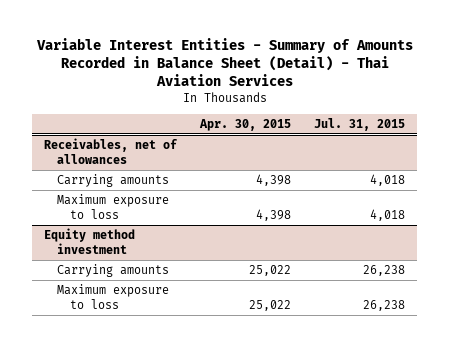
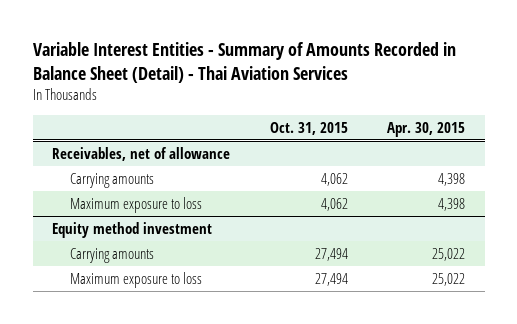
[314,117,406,131] Jul. 31, 2015 -> none
none -> [269,122,348,136] Oct. 31, 2015
[43,138,177,165] Receivables, net of allowances -> [52,146,231,161] Receivables, net of allowance

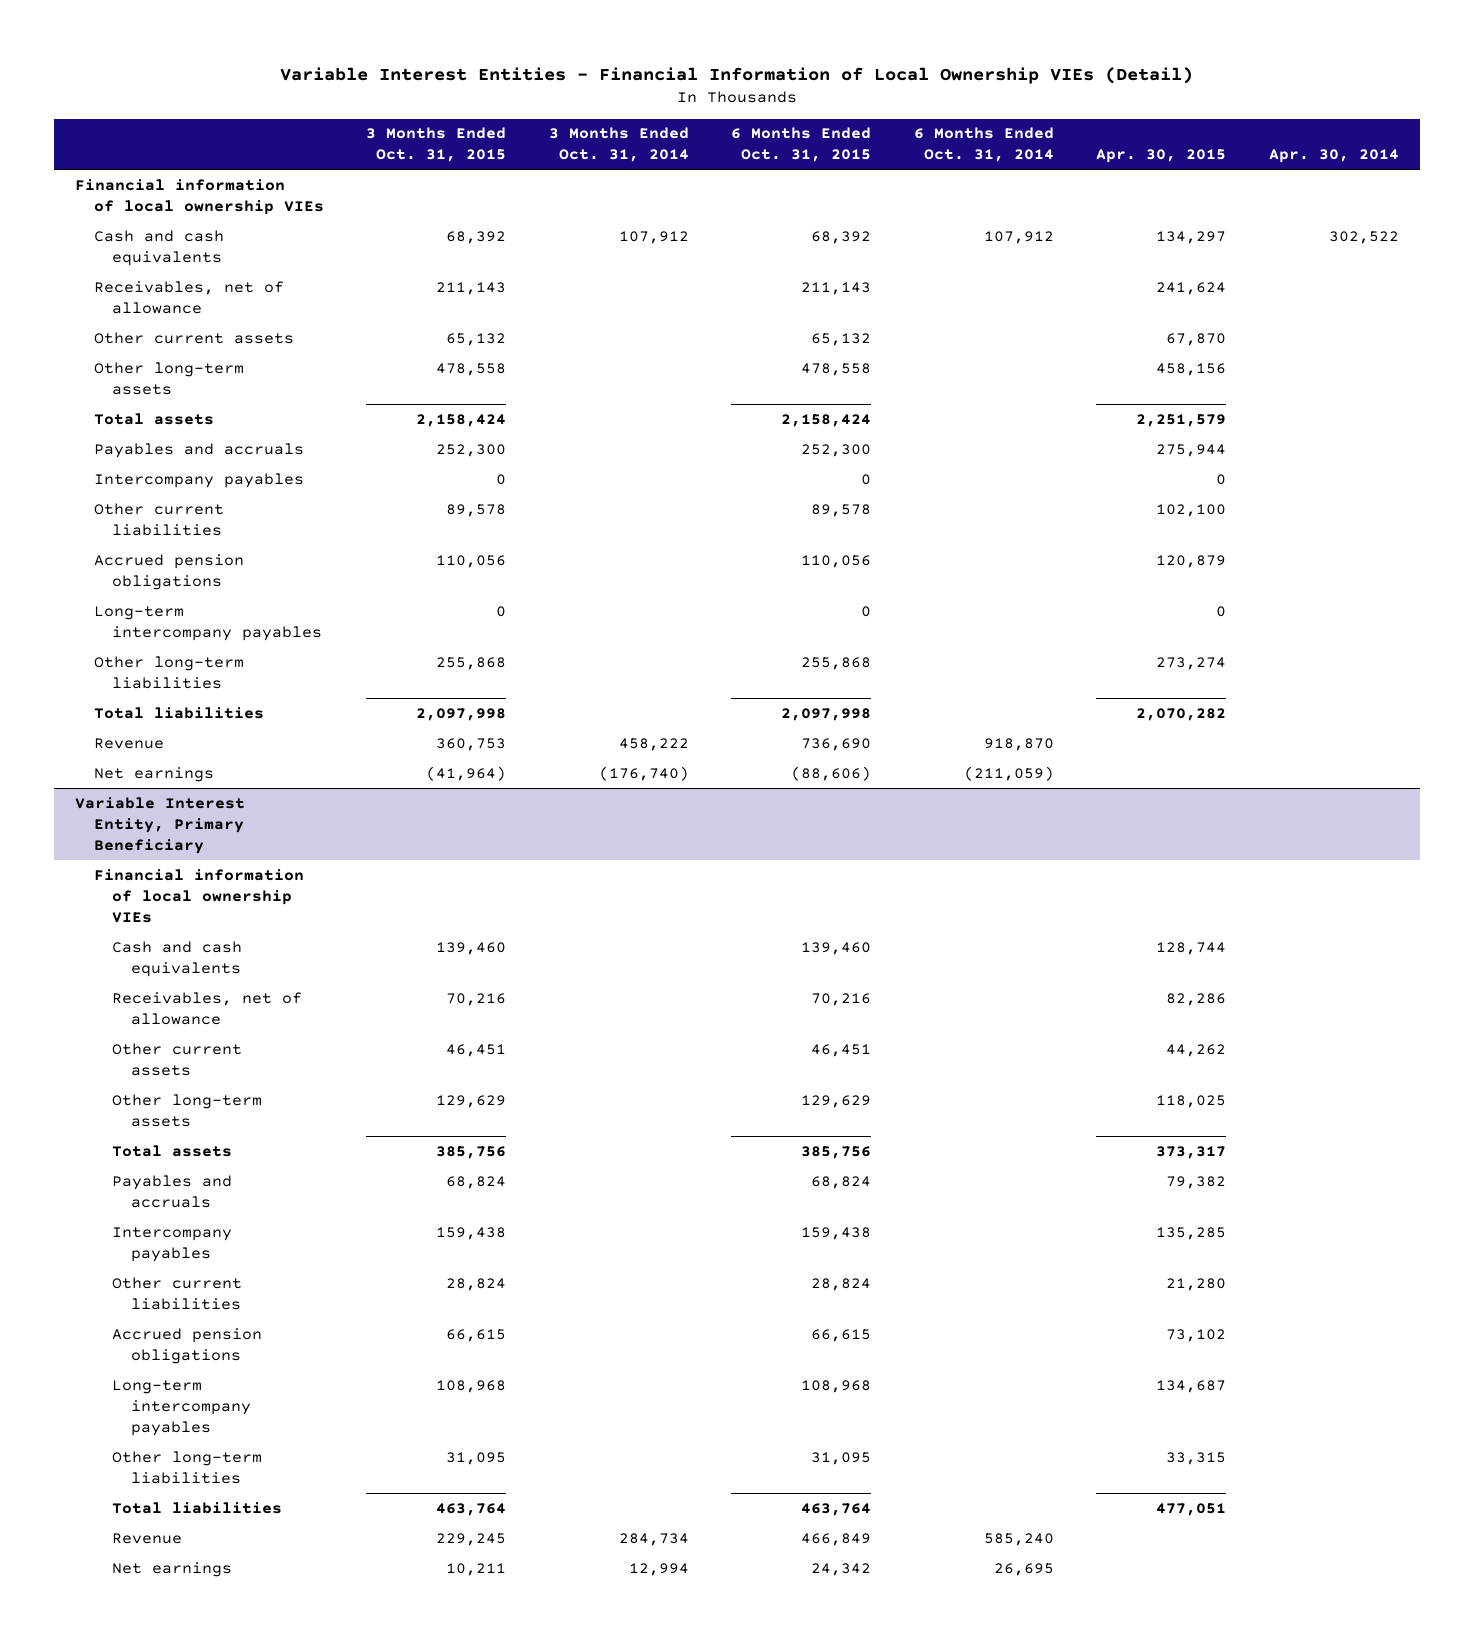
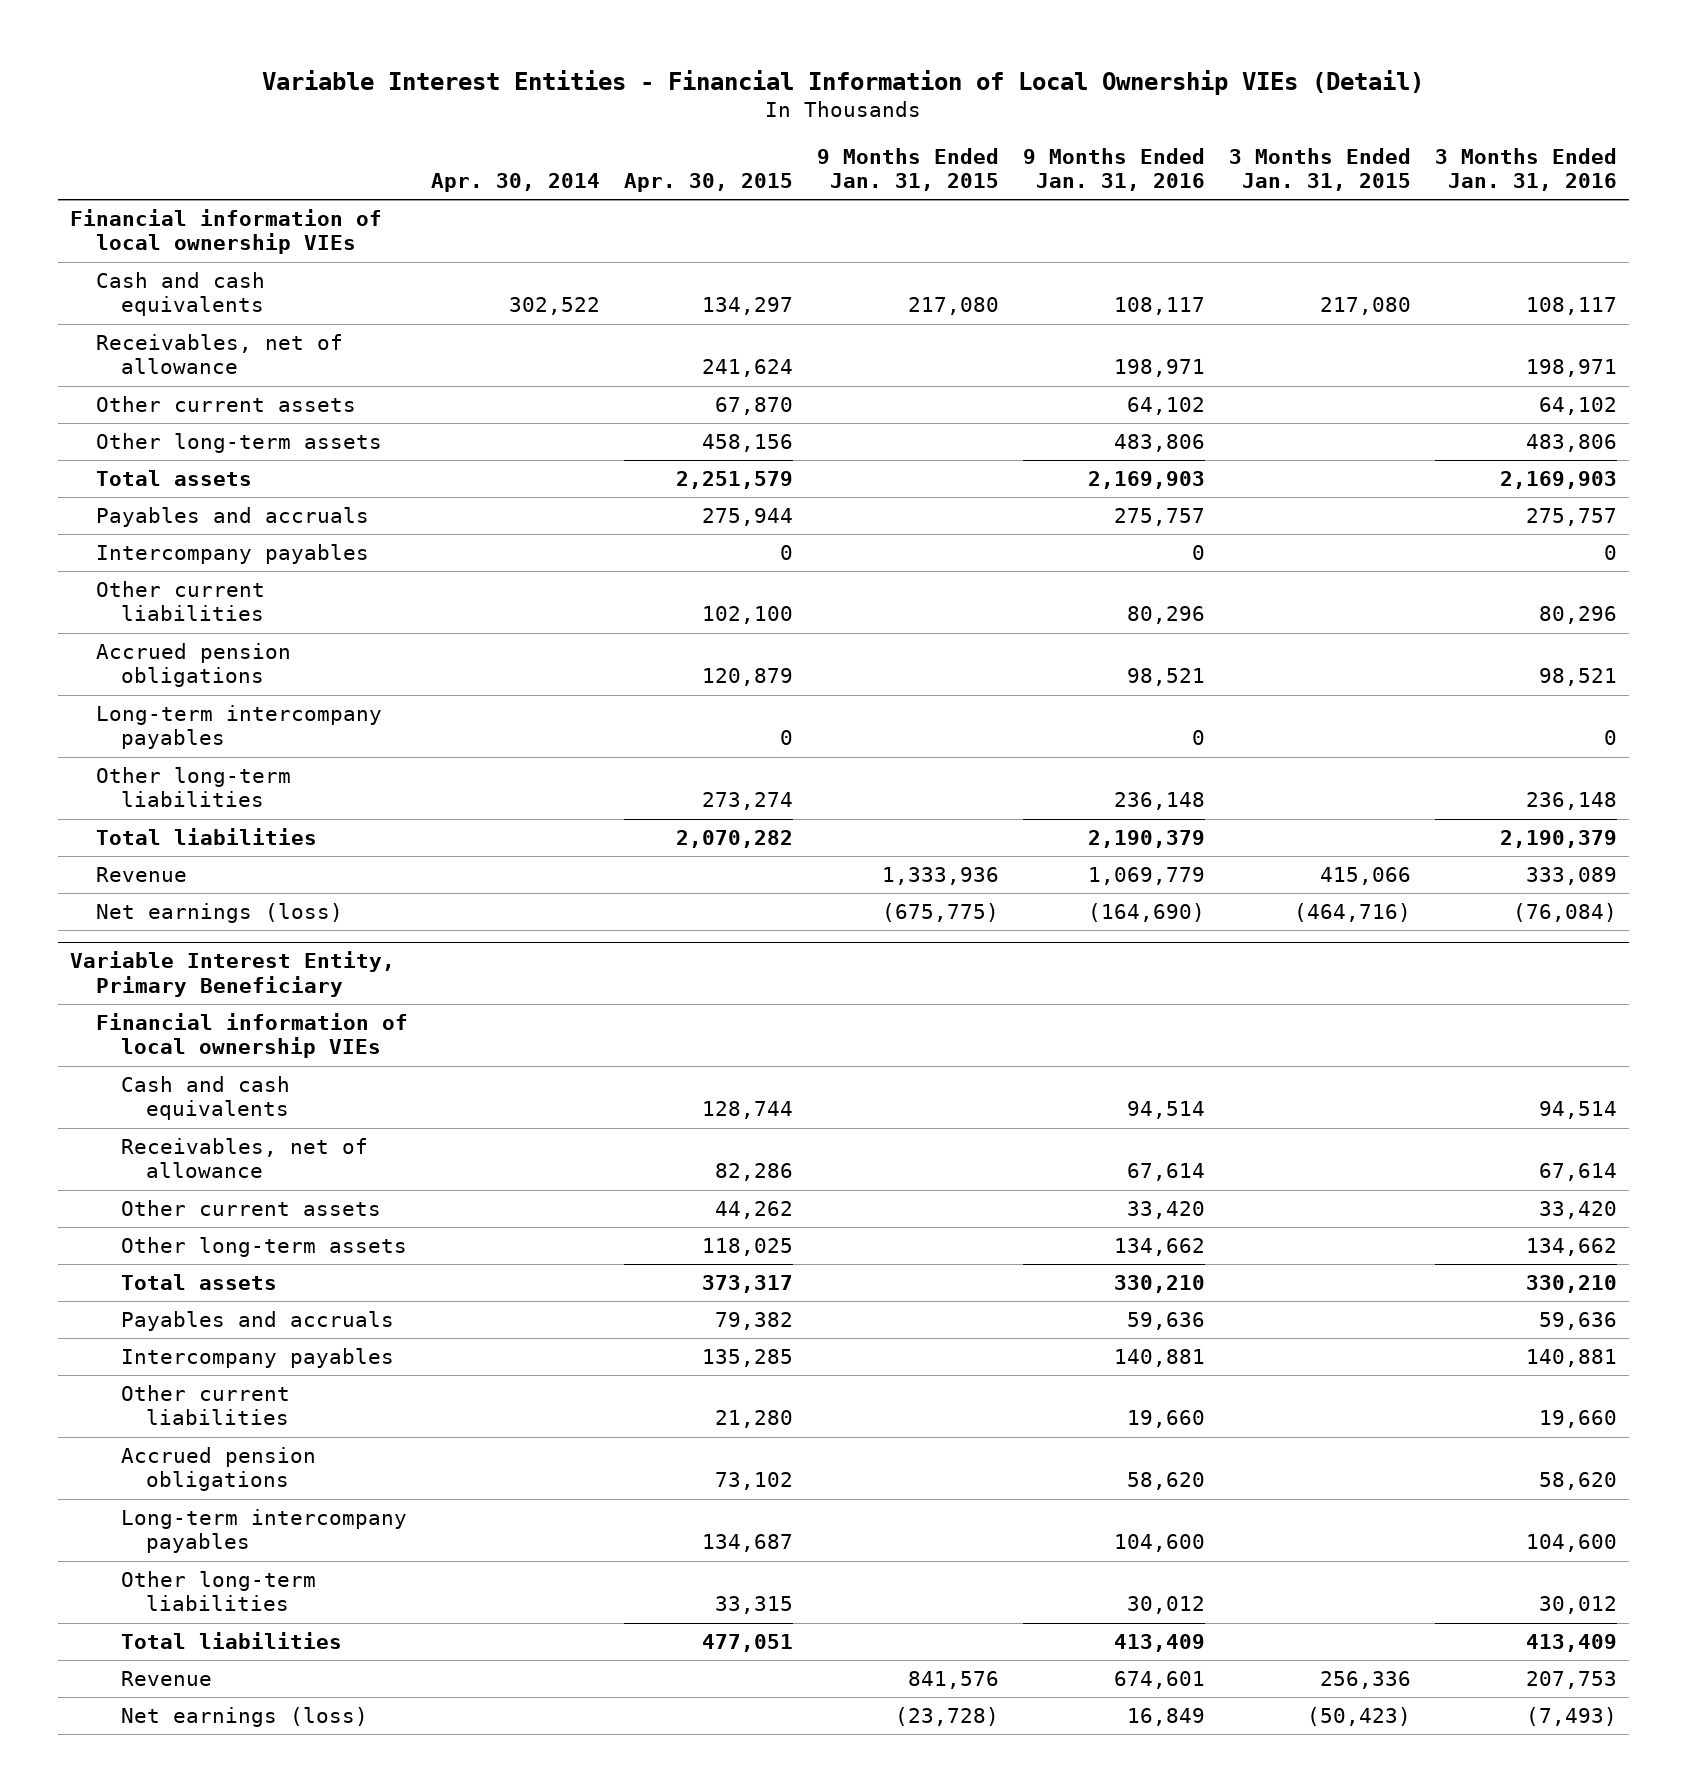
[366,127,507,163] 3 Months Ended Oct. 31, 2015 -> none
[548,127,689,163] 3 Months Ended Oct. 31, 2014 -> none
[731,127,872,163] 6 Months Ended Oct. 31, 2015 -> none
[913,127,1054,163] 6 Months Ended Oct. 31, 2014 -> none
none -> [817,147,1000,192] 9 Months Ended Jan. 31, 2015
none -> [1023,147,1206,192] 9 Months Ended Jan. 31, 2016
none -> [1228,147,1411,192] 3 Months Ended Jan. 31, 2015
none -> [1434,147,1617,192] 3 Months Ended Jan. 31, 2016
[93,766,214,782] Net earnings -> [95,903,343,924] Net earnings (loss)
[112,1561,233,1577] Net earnings -> [120,1707,368,1728] Net earnings (loss)

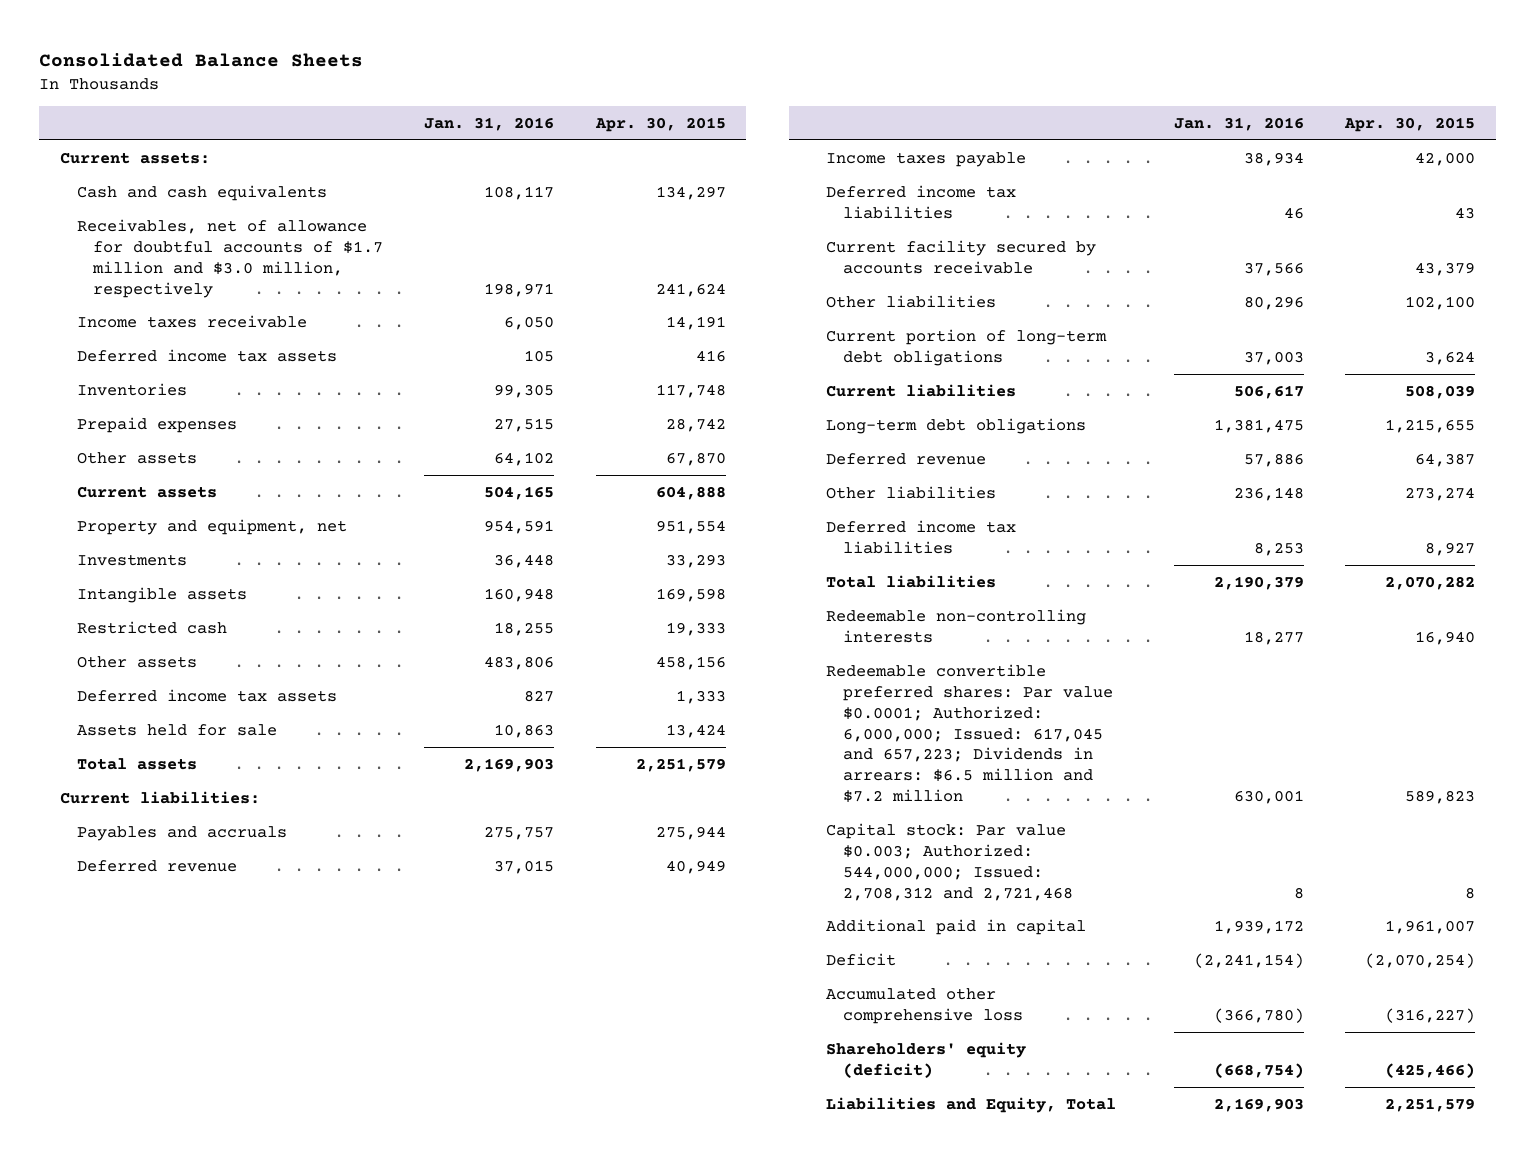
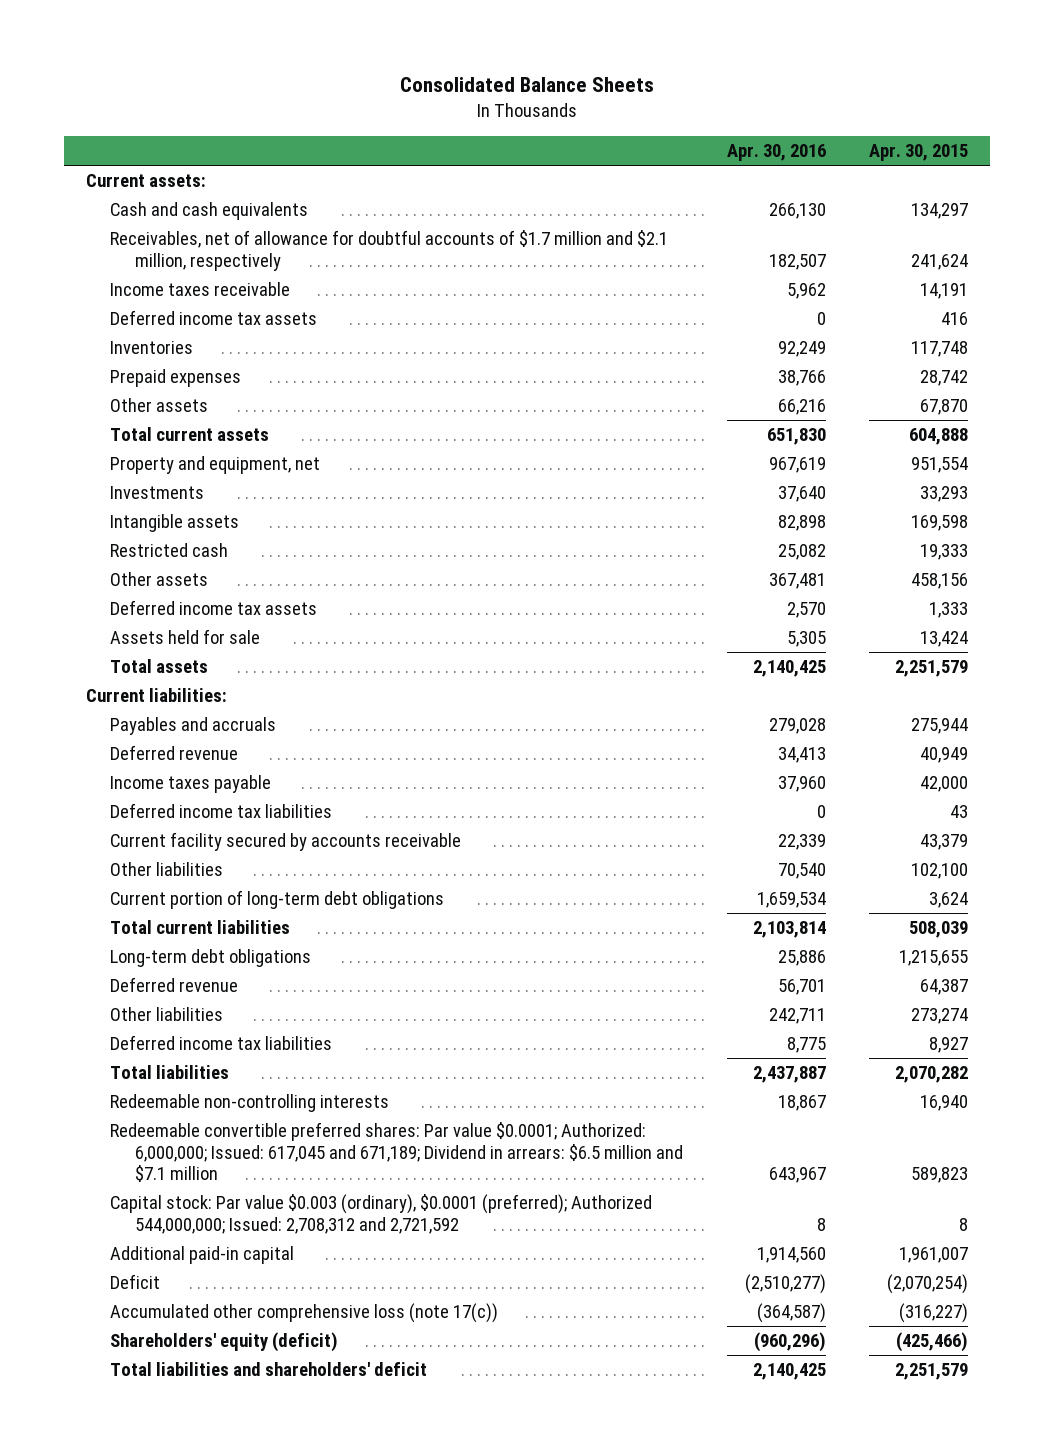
[424,117,555,132] Jan. 31, 2016 -> none
none -> [726,144,826,162] Apr. 30, 2016
[76,218,384,298] Receivables, net of allowance for doubtful accounts of $1.7 million and $3.0 million, respectively -> [110,230,669,271] Receivables, net of allowance for doubtful accounts of $1.7 million and $2.1 million, respectively
[76,485,217,498] Current assets -> [110,427,270,442] Total current assets
[826,383,1017,397] Current liabilities -> [110,920,291,935] Total current liabilities
[826,663,1113,804] Redeemable convertible preferred shares: Par value $0.0001; Authorized: 6,000,000; Issued: 617,045 and 657,223; Dividends in arrears: $6.5 million and $7.2 million -> [110,1122,683,1183] Redeemable convertible preferred shares: Par value $0.0001; Authorized: 6,000,000; Issued: 617,045 and 671,189; Dividend in arrears: $6.5 million and $7.1 million
[826,822,1073,901] Capital stock: Par value $0.003; Authorized: 544,000,000; Issued: 2,708,312 and 2,721,468 -> [110,1194,653,1234] Capital stock: Par value $0.003 (ordinary), $0.0001 (preferred); Authorized 544,000,000; Issued: 2,708,312 and 2,721,592
[826,918,1087,935] Additional paid in capital -> [110,1246,295,1265] Additional paid-in capital
[826,987,1023,1024] Accumulated other comprehensive loss -> [110,1303,499,1324] Accumulated other comprehensive loss (note 17(c))
[826,1096,1117,1113] Liabilities and Equity, Total -> [110,1362,428,1377] Total liabilities and shareholders' deficit

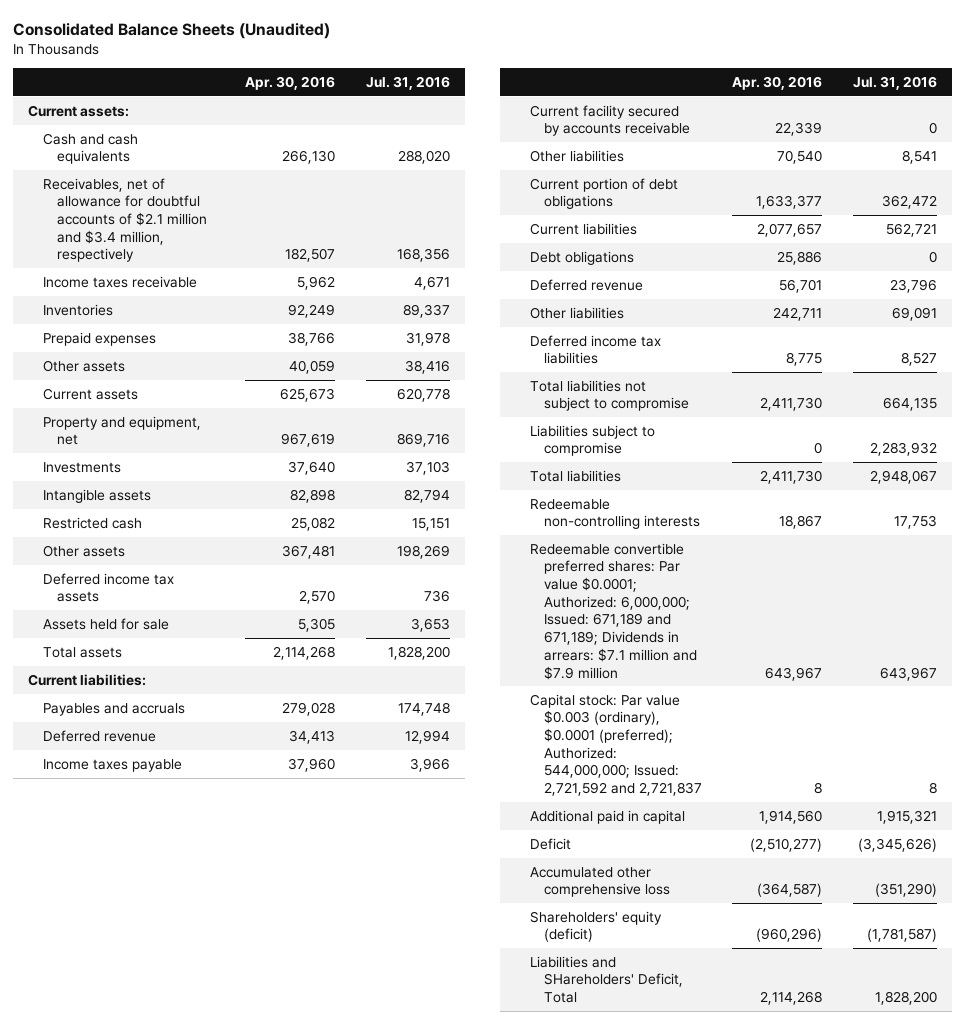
[399,77,654,93] Consolidated Balance Sheets -> [13,23,331,40] Consolidated Balance Sheets (Unaudited)
[869,144,969,162] Apr. 30, 2015 -> none
none -> [365,75,450,90] Jul. 31, 2016
[110,230,669,271] Receivables, net of allowance for doubtful accounts of $1.7 million and $2.1 million, respectively -> [42,177,207,263] Receivables, net of allowance for doubtful accounts of $2.1 million and $3.4 million, respectively
[110,310,318,326] Deferred income tax assets -> none
[777,399,826,416] 66,216 -> [289,359,336,374] 40,059
[110,427,270,442] Total current assets -> [42,387,138,400] Current assets
[766,428,826,446] 651,830 -> [280,387,336,402] 625,673
[752,660,826,678] 2,140,425 -> [273,645,336,660] 2,114,268
[110,803,333,819] Deferred income tax liabilities -> none
[110,890,445,910] Current portion of long-term debt obligations -> [529,177,678,210] Current portion of debt obligations
[756,892,826,909] 1,659,534 -> [756,195,823,210] 1,633,377
[110,920,291,935] Total current liabilities -> [529,222,637,235] Current liabilities
[752,921,826,939] 2,103,814 -> [757,222,823,237] 2,077,657
[110,949,312,968] Long-term debt obligations -> [529,250,634,265] Debt obligations
none -> [529,379,689,412] Total liabilities not subject to compromise
none -> [529,424,655,457] Liabilities subject to compromise
[752,1066,826,1084] 2,437,887 -> [760,469,823,484] 2,411,730
[110,1122,683,1183] Redeemable convertible preferred shares: Par value $0.0001; Authorized: 6,000,000; Issued: 617,045 and 671,189; Dividend in arrears: $6.5 million and $7.1 million -> [529,542,697,680] Redeemable convertible preferred shares: Par value $0.0001; Authorized: 6,000,000; Issued: 671,189 and 671,189; Dividends in arrears: $7.1 million and $7.9 million
[110,1194,653,1234] Capital stock: Par value $0.003 (ordinary), $0.0001 (preferred); Authorized 544,000,000; Issued: 2,708,312 and 2,721,592 -> [529,693,702,797] Capital stock: Par value $0.003 (ordinary), $0.0001 (preferred); Authorized: 544,000,000; Issued: 2,721,592 and 2,721,837
[110,1246,295,1265] Additional paid-in capital -> [529,809,685,824] Additional paid in capital
[110,1303,499,1324] Accumulated other comprehensive loss (note 17(c)) -> [529,866,670,898] Accumulated other comprehensive loss
[110,1362,428,1377] Total liabilities and shareholders' deficit -> [529,955,683,1004] Liabilities and SHareholders' Deficit, Total
[752,1363,826,1381] 2,140,425 -> [760,991,823,1006] 2,114,268

